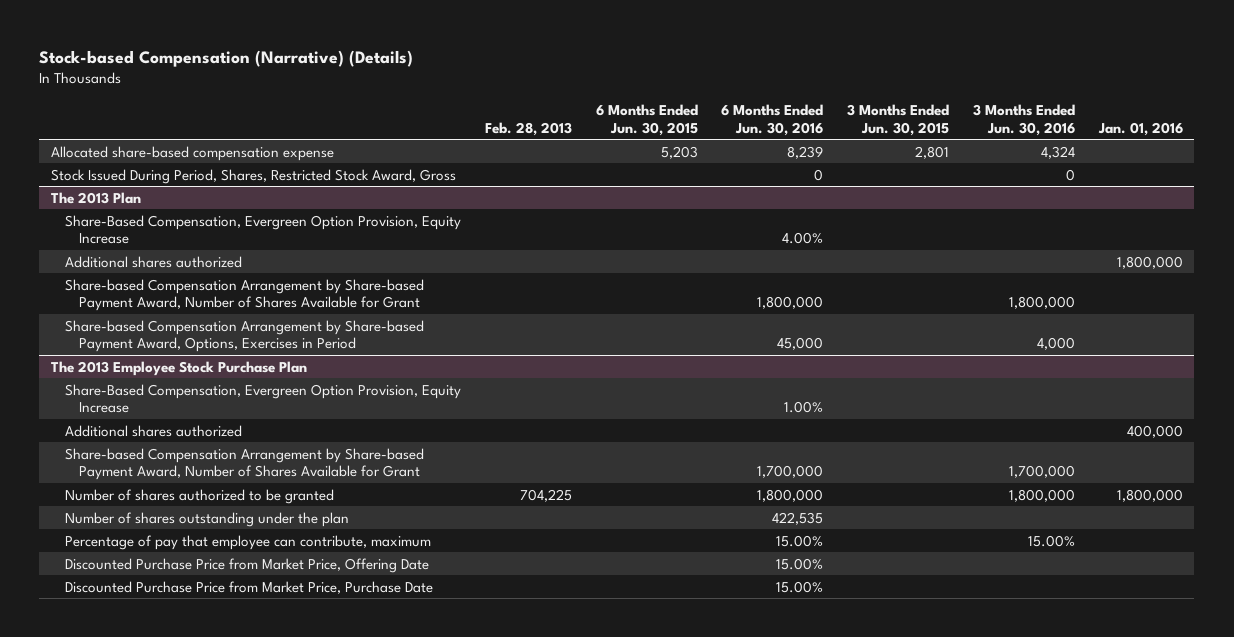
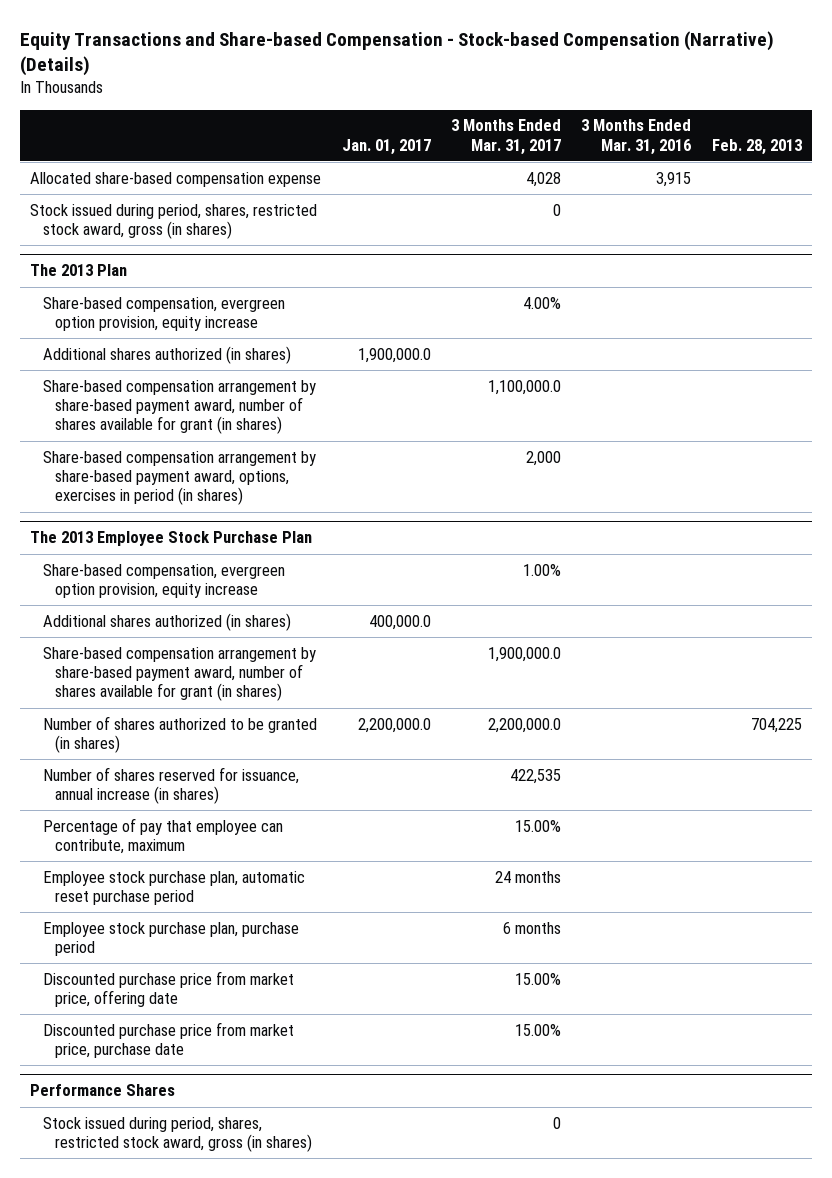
[39,49,414,67] Stock-based Compensation (Narrative) (Details) -> [20,30,775,77] Equity Transactions and Share-based Compensation - Stock-based Compensation (Narrative) (Details)
[595,104,698,136] 6 Months Ended Jun. 30, 2015 -> none
[721,104,824,136] 6 Months Ended Jun. 30, 2016 -> none
[847,104,950,136] 3 Months Ended Jun. 30, 2015 -> none
[972,104,1075,136] 3 Months Ended Jun. 30, 2016 -> none
[1097,121,1183,136] Jan. 01, 2016 -> none
none -> [341,138,431,155] Jan. 01, 2017
none -> [451,119,562,155] 3 Months Ended Mar. 31, 2017
none -> [581,119,692,155] 3 Months Ended Mar. 31, 2016
[51,168,457,184] Stock Issued During Period, Shares, Restricted Stock Award, Gross -> [30,203,318,240] Stock issued during period, shares, restricted stock award, gross (in shares)
[65,214,462,245] Share-Based Compensation, Evergreen Option Provision, Equity Increase -> [42,296,285,332] Share-based compensation, evergreen option provision, equity increase
[65,255,243,268] Additional shares authorized -> [42,345,291,364] Additional shares authorized (in shares)
[65,278,425,312] Share-based Compensation Arrangement by Share-based Payment Award, Number of Shares Available for Grant -> [42,379,316,435] Share-based compensation arrangement by share-based payment award, number of shares available for grant (in shares)
[65,319,425,353] Share-based Compensation Arrangement by Share-based Payment Award, Options, Exercises in Period -> [42,450,316,506] Share-based compensation arrangement by share-based payment award, options, exercises in period (in shares)
[65,511,350,527] Number of shares outstanding under the plan -> none
[65,383,462,414] Share-Based Compensation, Evergreen Option Provision, Equity Increase -> [42,563,285,599] Share-based compensation, evergreen option provision, equity increase
[65,424,243,437] Additional shares authorized -> [42,612,291,631] Additional shares authorized (in shares)
[65,447,425,481] Share-based Compensation Arrangement by Share-based Payment Award, Number of Shares Available for Grant -> [42,646,316,702] Share-based compensation arrangement by share-based payment award, number of shares available for grant (in shares)
[65,488,335,504] Number of shares authorized to be granted -> [42,715,317,754] Number of shares authorized to be granted (in shares)
none -> [42,766,299,805] Number of shares reserved for issuance, annual increase (in shares)
none -> [42,870,305,906] Employee stock purchase plan, automatic reset purchase period
none -> [42,921,299,957] Employee stock purchase plan, purchase period
[65,557,430,573] Discounted Purchase Price from Market Price, Offering Date -> [42,970,294,1008] Discounted purchase price from market price, offering date
[65,580,434,594] Discounted Purchase Price from Market Price, Purchase Date -> [42,1021,294,1059] Discounted purchase price from market price, purchase date
none -> [30,1084,176,1097] Performance Shares
none -> [42,1116,312,1153] Stock issued during period, shares, restricted stock award, gross (in shares)

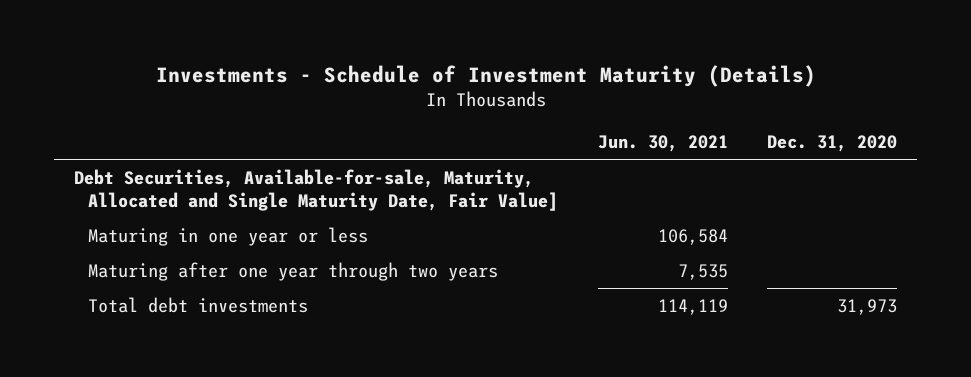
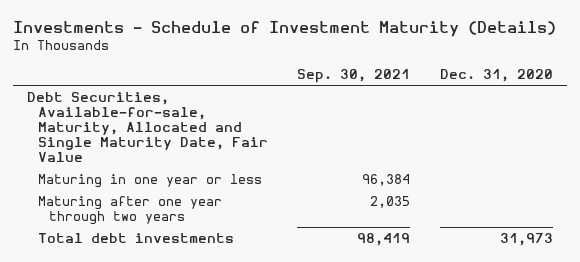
[597,135,728,153] Jun. 30, 2021 -> none
none -> [297,68,411,83] Sep. 30, 2021
[74,168,559,211] Debt Securities, Available-for-sale, Maturity, Allocated and Single Maturity Date, Fair Value] -> [27,91,269,163] Debt Securities, Available-for-sale, Maturity, Allocated and Single Maturity Date, Fair Value

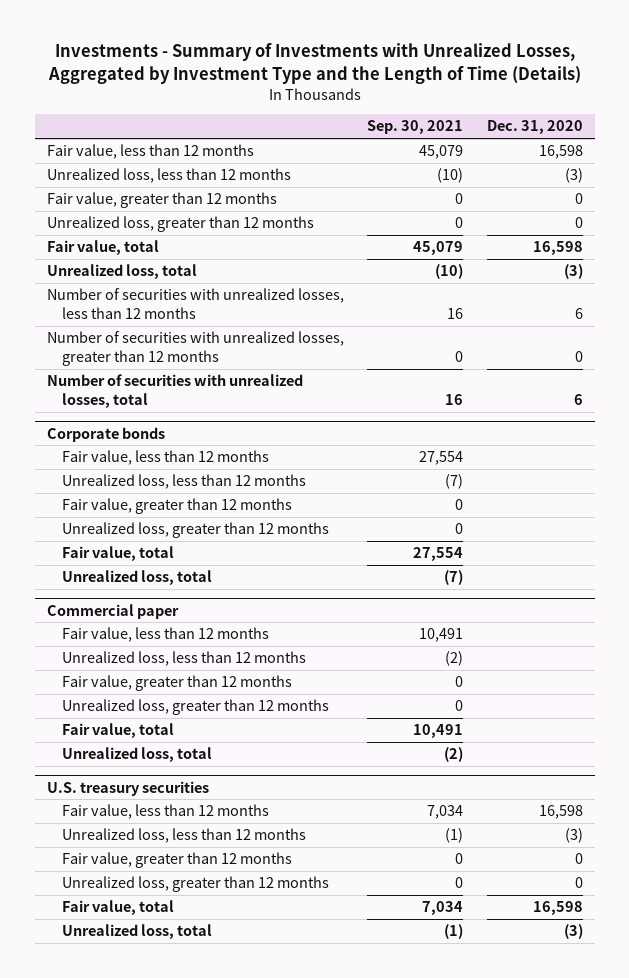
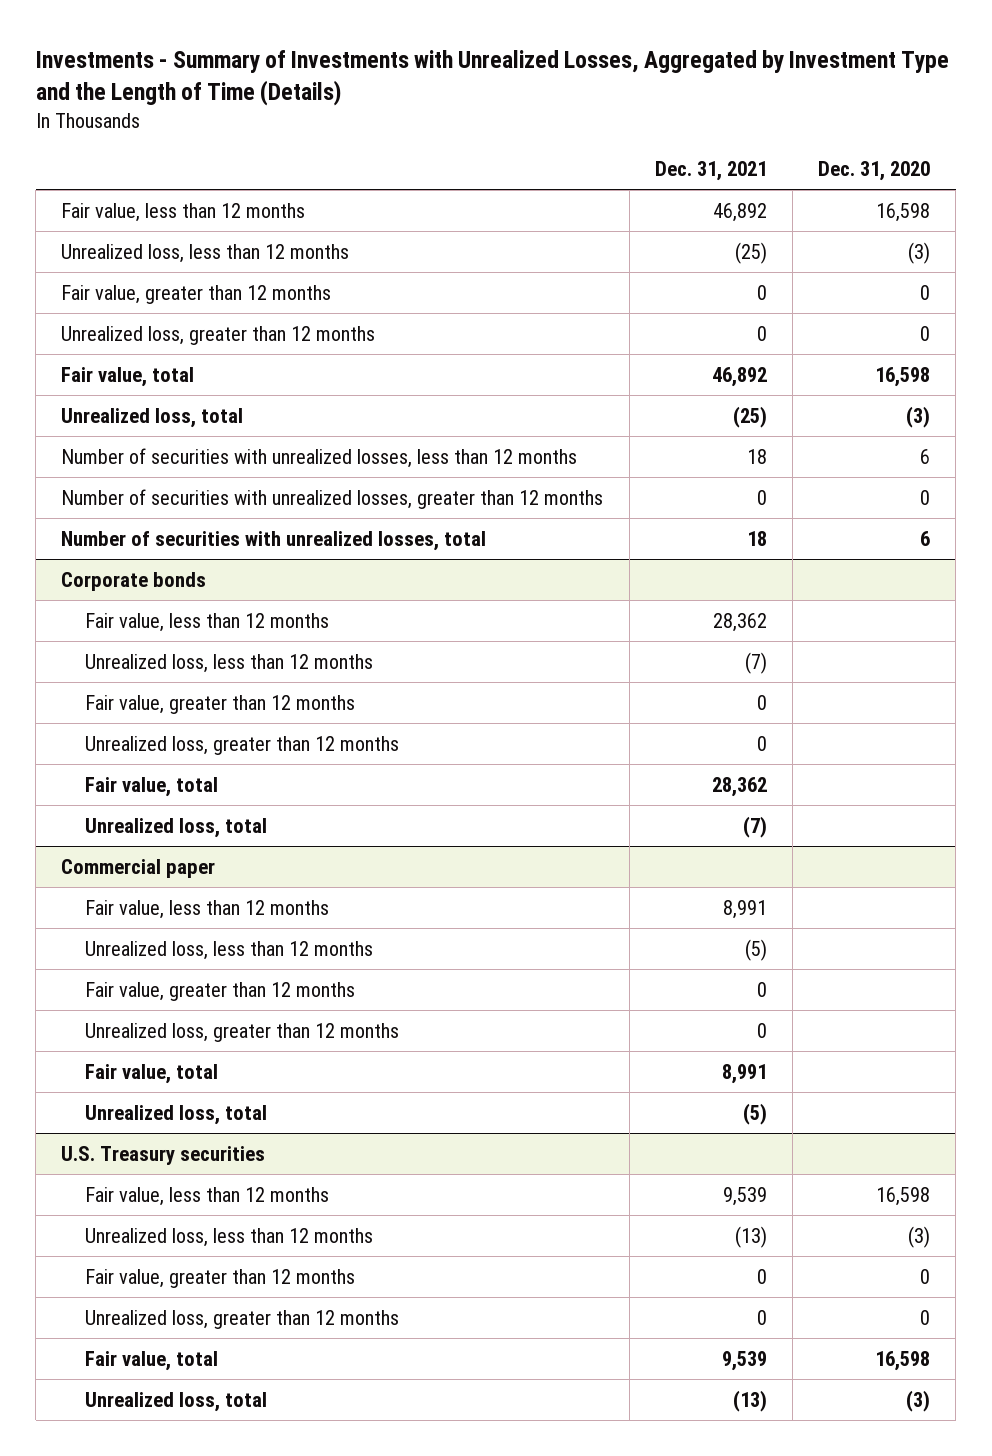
[367,120,464,135] Sep. 30, 2021 -> none
none -> [654,160,767,181] Dec. 31, 2021
[46,780,209,796] U.S. treasury securities -> [61,1145,266,1165] U.S. Treasury securities

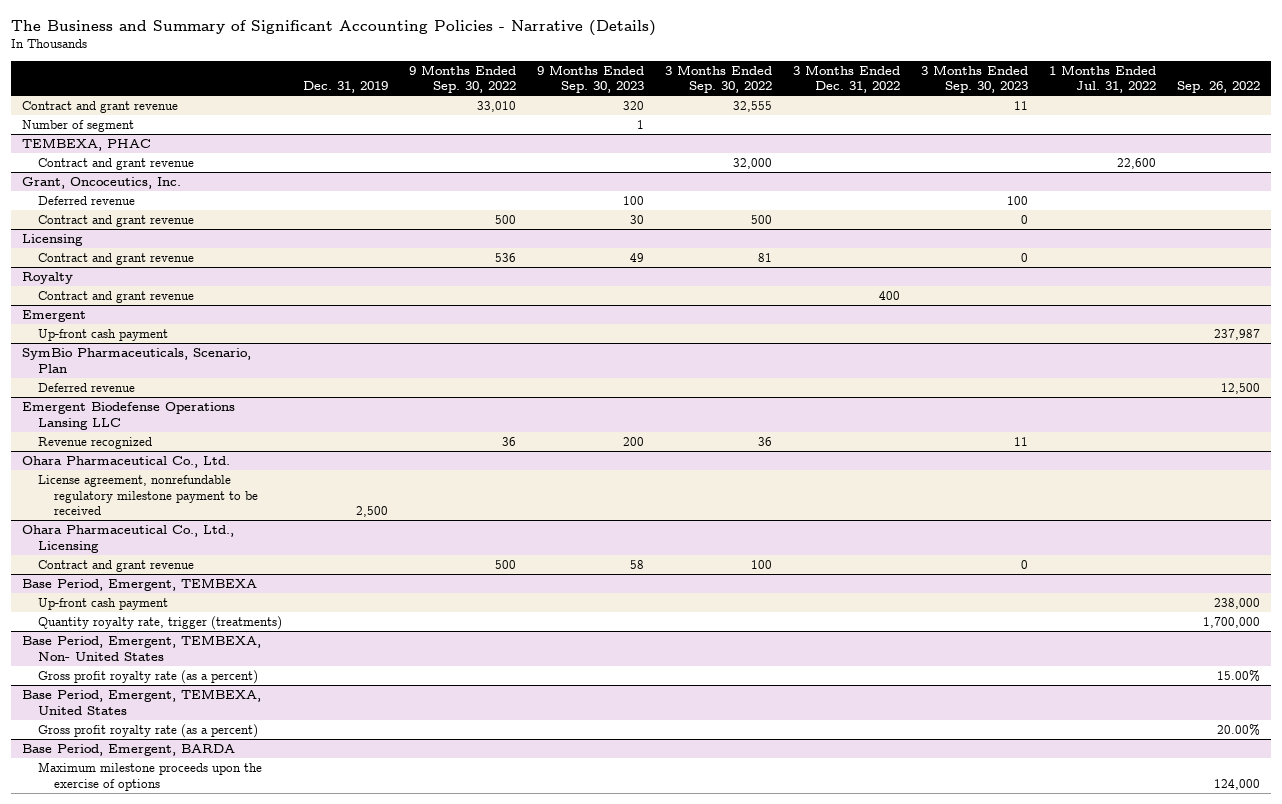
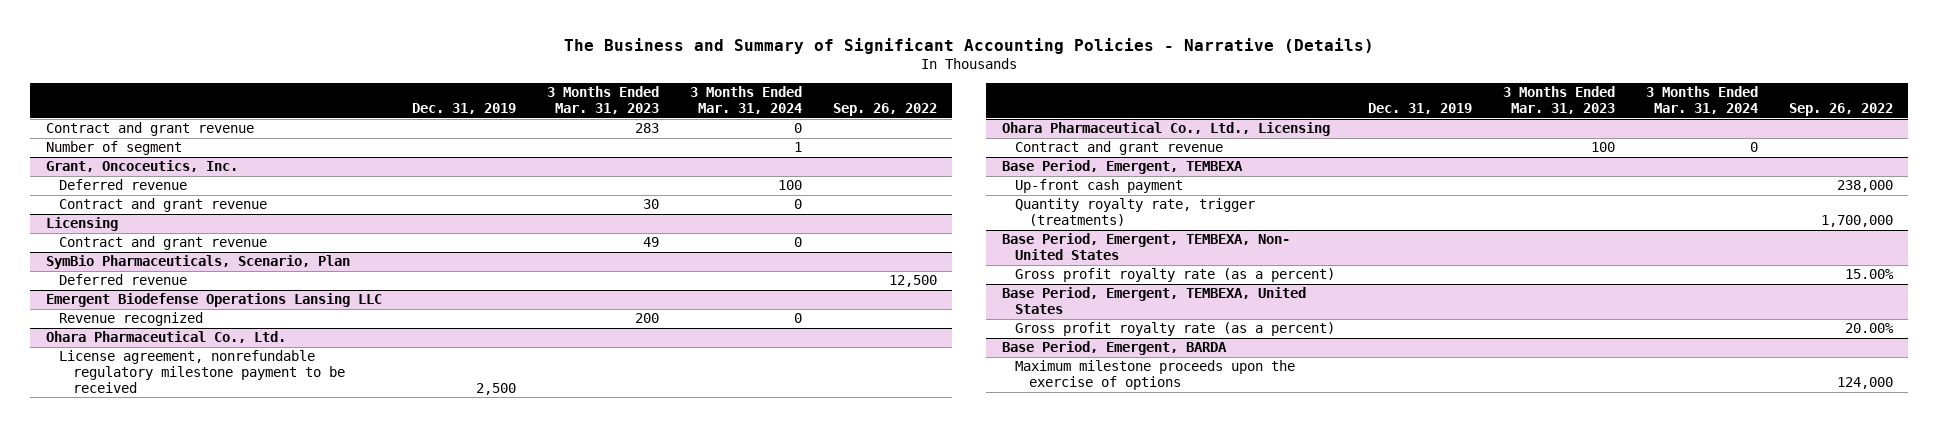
[409,64,517,94] 9 Months Ended Sep. 30, 2022 -> none
[537,64,645,94] 9 Months Ended Sep. 30, 2023 -> none
[665,64,773,94] 3 Months Ended Sep. 30, 2022 -> none
[793,64,901,94] 3 Months Ended Dec. 31, 2022 -> none
[921,64,1029,94] 3 Months Ended Sep. 30, 2023 -> none
[1049,64,1157,94] 1 Months Ended Jul. 31, 2022 -> none
none -> [547,86,660,115] 3 Months Ended Mar. 31, 2023
none -> [690,86,803,115] 3 Months Ended Mar. 31, 2024
[21,138,151,152] TEMBEXA, PHAC -> none
[38,158,195,171] Contract and grant revenue -> none
[21,272,73,285] Royalty -> none
[38,291,195,304] Contract and grant revenue -> none
[21,310,86,323] Emergent -> none
[38,329,169,342] Up-front cash payment -> none

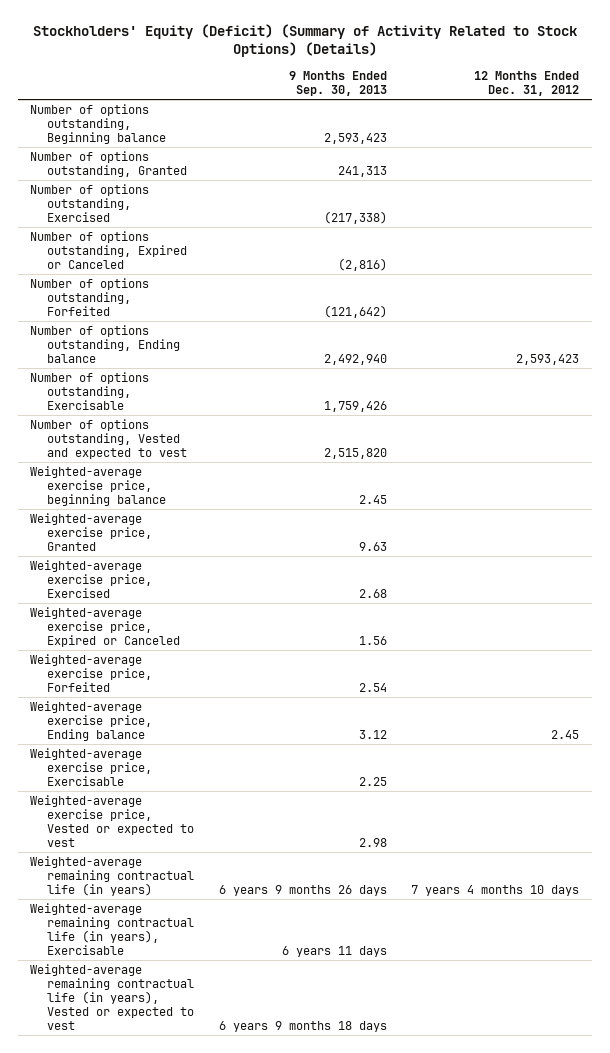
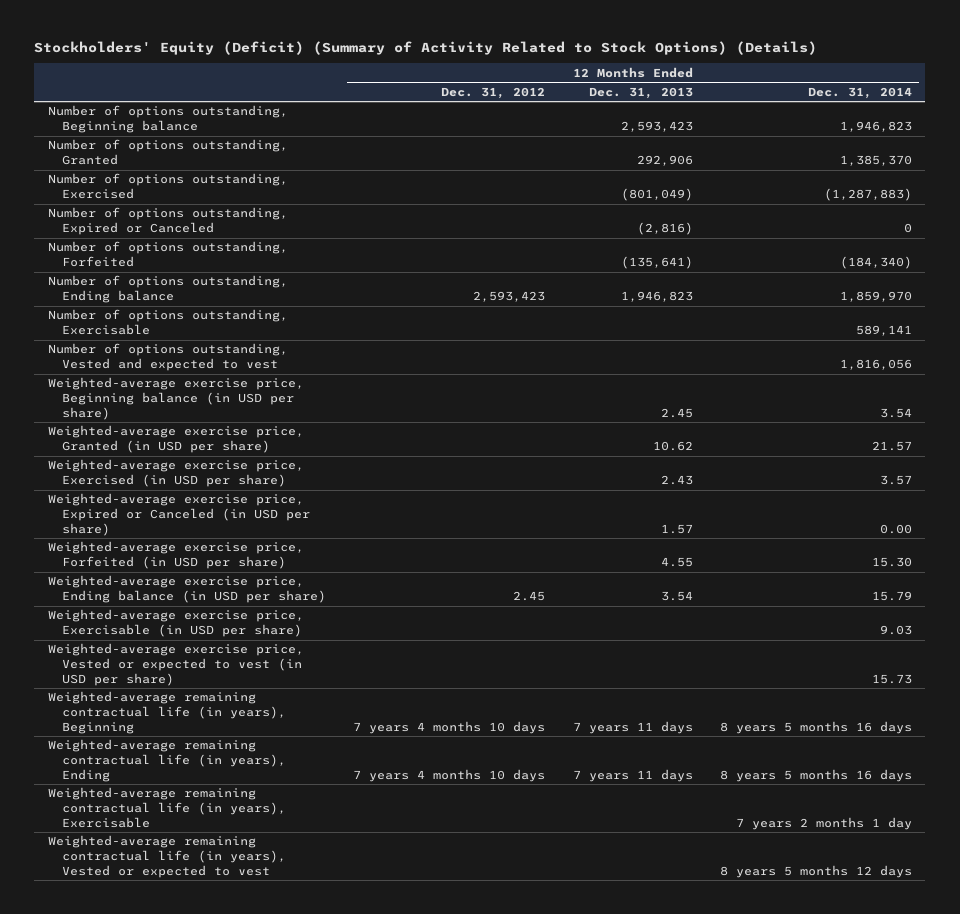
[288,71,387,97] 9 Months Ended Sep. 30, 2013 -> none
none -> [588,86,693,99] Dec. 31, 2013
none -> [807,86,912,99] Dec. 31, 2014
[30,465,167,506] Weighted-average exercise price, beginning balance -> [47,377,304,420] Weighted-average exercise price, Beginning balance (in USD per share)
[30,512,153,551] Weighted-average exercise price, Granted -> [47,425,304,454] Weighted-average exercise price, Granted (in USD per share)
[30,559,153,598] Weighted-average exercise price, Exercised -> [47,459,304,488] Weighted-average exercise price, Exercised (in USD per share)
[30,606,181,647] Weighted-average exercise price, Expired or Canceled -> [47,493,311,536] Weighted-average exercise price, Expired or Canceled (in USD per share)
[30,653,153,692] Weighted-average exercise price, Forfeited -> [47,541,304,570] Weighted-average exercise price, Forfeited (in USD per share)
[30,700,153,741] Weighted-average exercise price, Ending balance -> [47,575,327,604] Weighted-average exercise price, Ending balance (in USD per share)
[30,747,153,786] Weighted-average exercise price, Exercisable -> [47,609,304,638] Weighted-average exercise price, Exercisable (in USD per share)
[30,794,195,847] Weighted-average exercise price, Vested or expected to vest -> [47,643,304,686] Weighted-average exercise price, Vested or expected to vest (in USD per share)
[30,855,195,896] Weighted-average remaining contractual life (in years) -> [47,691,287,734] Weighted-average remaining contractual life (in years), Beginning
none -> [47,739,287,782] Weighted-average remaining contractual life (in years), Ending

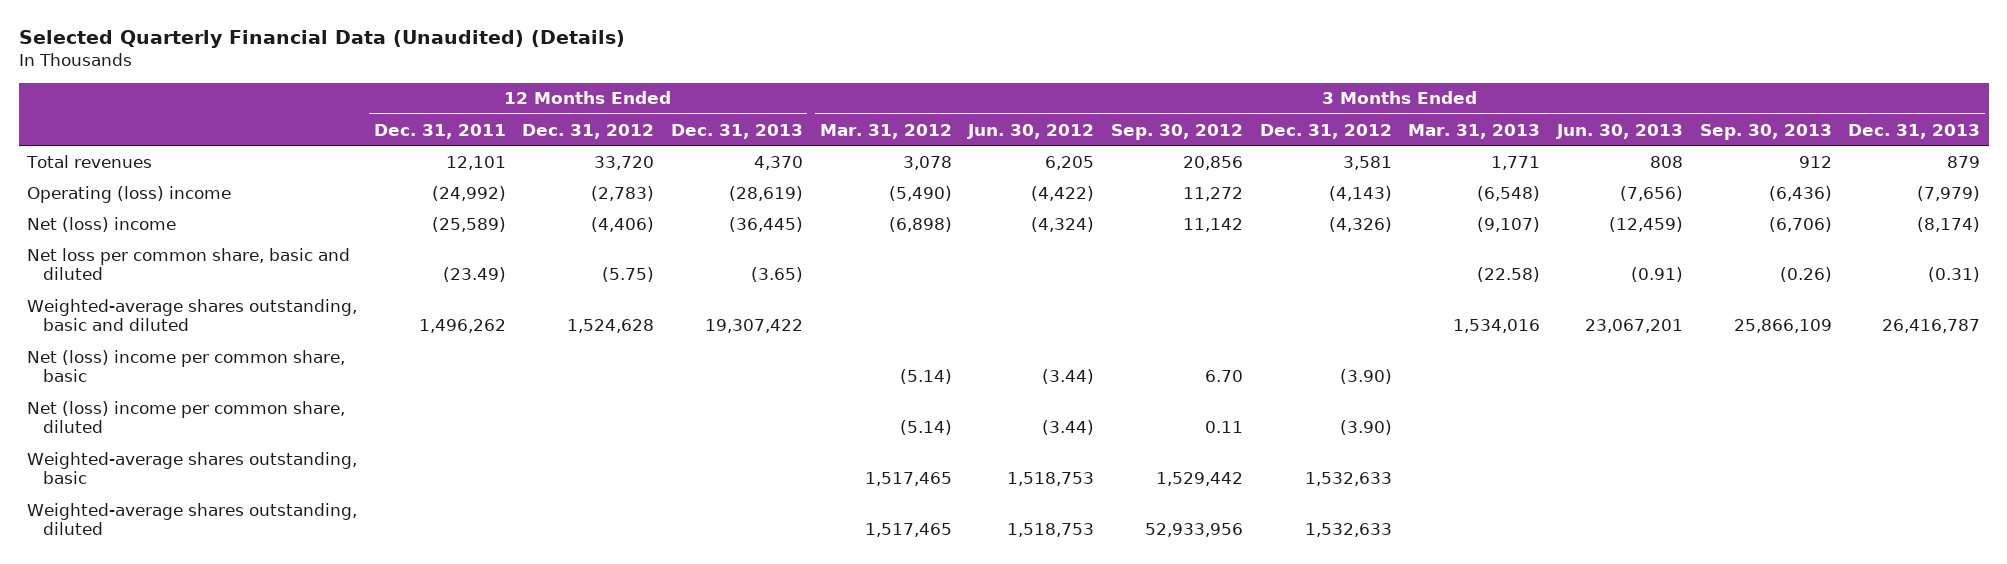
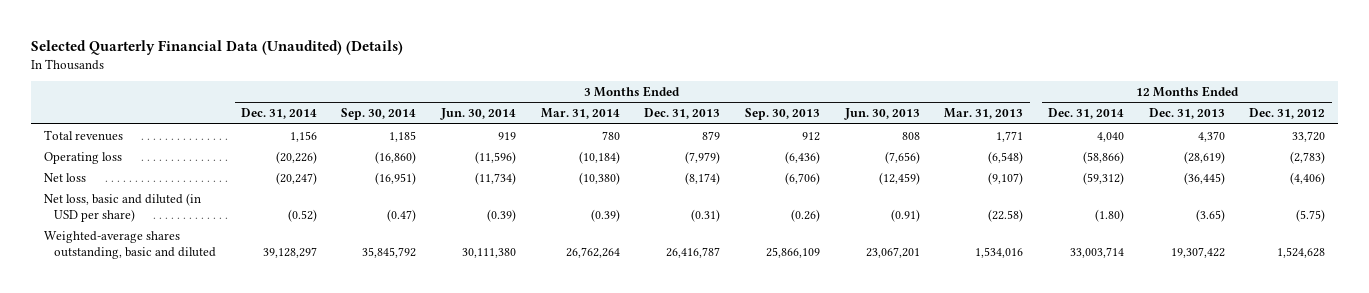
[373,123,506,139] Dec. 31, 2011 -> none
[819,123,952,139] Mar. 31, 2012 -> none
[967,123,1095,139] Jun. 30, 2012 -> none
[1110,123,1243,140] Sep. 30, 2012 -> none
[1259,123,1392,139] Dec. 31, 2012 -> none
none -> [240,108,317,120] Dec. 31, 2014
none -> [341,108,417,121] Sep. 30, 2014
none -> [440,108,517,121] Jun. 30, 2014
none -> [540,108,620,120] Mar. 31, 2014
none -> [1048,108,1125,120] Dec. 31, 2014
[26,185,231,203] Operating (loss) income -> [43,151,122,164] Operating loss
[26,216,176,232] Net (loss) income -> [43,172,86,182] Net loss
[26,247,350,281] Net loss per common share, basic and diluted -> [43,192,201,223] Net loss, basic and diluted (in USD per share)
[26,349,345,383] Net (loss) income per common share, basic -> none
[26,400,345,434] Net (loss) income per common share, diluted -> none
[26,451,357,485] Weighted-average shares outstanding, basic -> none
[26,502,357,536] Weighted-average shares outstanding, diluted -> none

